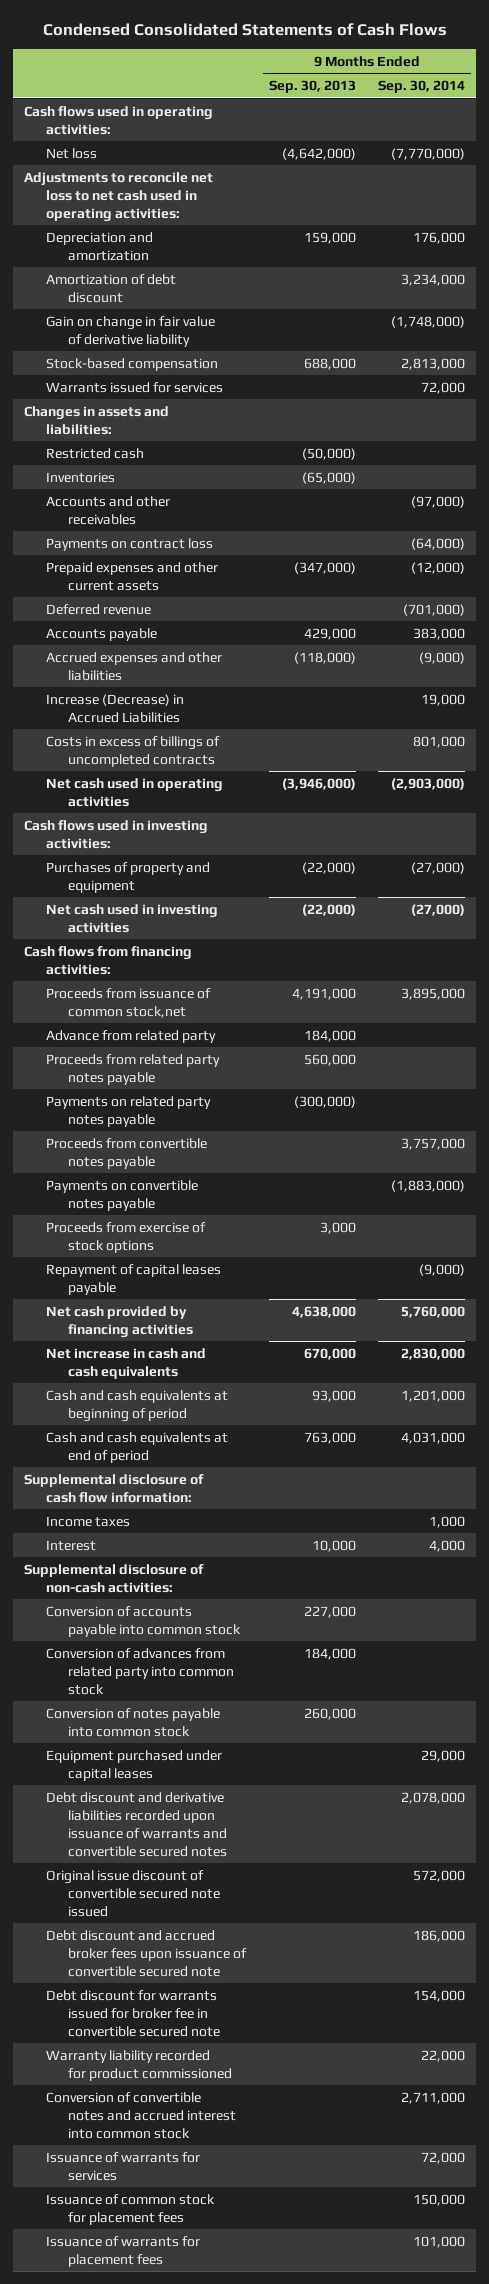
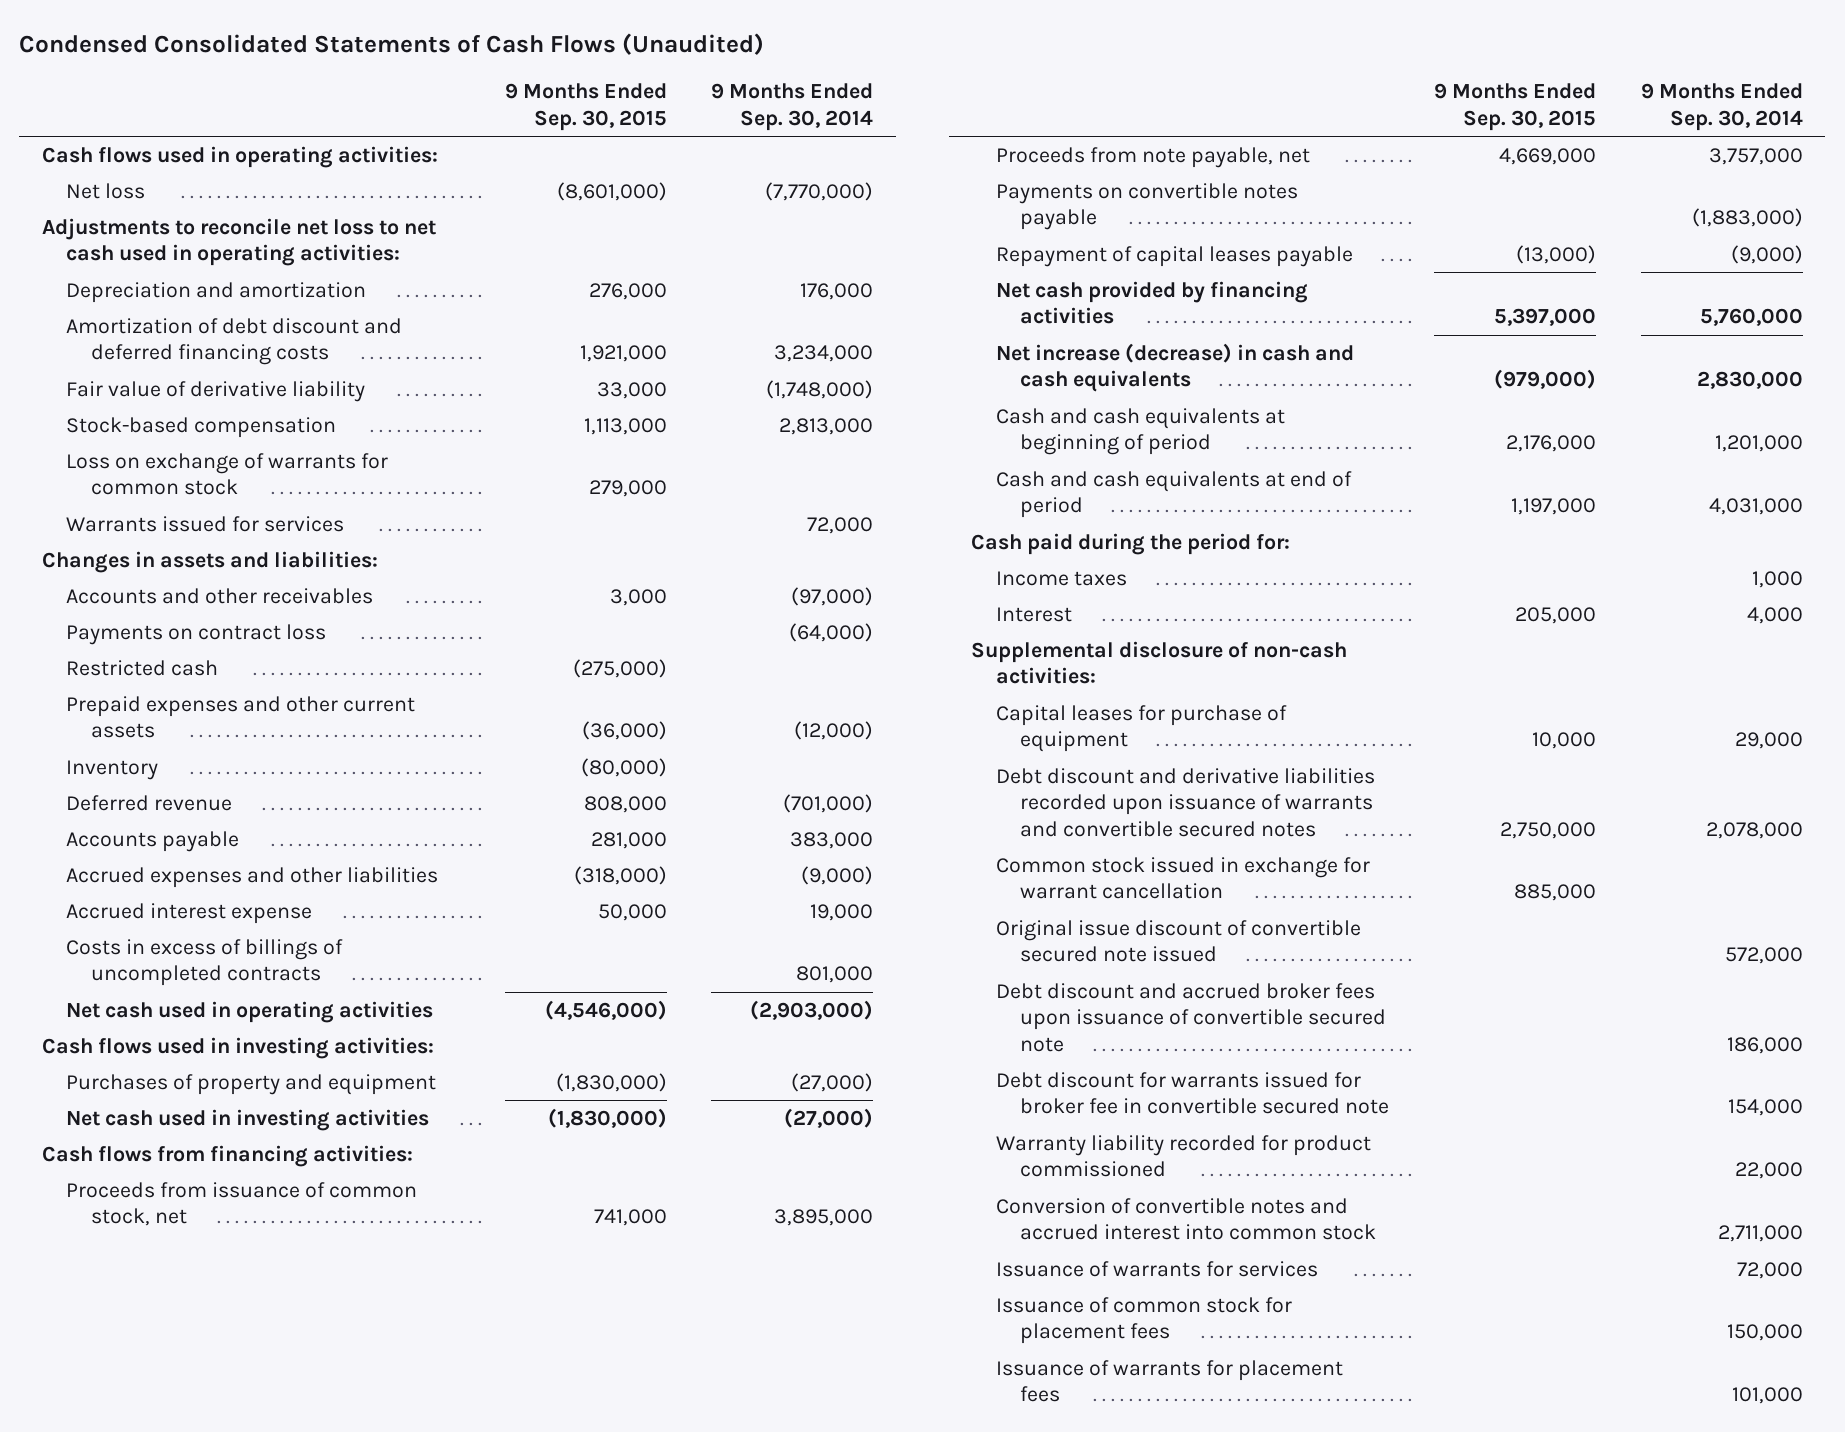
[42,22,447,36] Condensed Consolidated Statements of Cash Flows -> [19,33,765,56] Condensed Consolidated Statements of Cash Flows (Unaudited)
[268,80,356,94] Sep. 30, 2013 -> none
none -> [504,83,667,131] 9 Months Ended Sep. 30, 2015
[46,273,177,303] Amortization of debt discount -> [66,317,403,366] Amortization of debt discount and deferred financing costs
[46,315,216,347] Gain on change in fair value of derivative liability -> [66,380,366,402] Fair value of derivative liability
none -> [66,452,389,496] Loss on exchange of warrants for common stock
[46,471,116,483] Inventories -> none
[46,447,145,459] Restricted cash -> [66,659,219,676] Restricted cash
none -> [66,759,159,780] Inventory
[46,693,185,723] Increase (Decrease) in Accrued Liabilities -> none
none -> [66,902,313,924] Accrued interest expense
[46,1029,217,1043] Advance from related party -> none
[46,1053,221,1085] Proceeds from related party notes payable -> none
[46,1095,212,1127] Payments on related party notes payable -> none
[46,987,212,1018] Proceeds from issuance of common stock,net -> [66,1181,418,1227] Proceeds from issuance of common stock, net
[46,1137,208,1169] Proceeds from convertible notes payable -> [995,146,1310,168] Proceeds from note payable, net
[46,1221,207,1253] Proceeds from exercise of stock options -> none
[46,1347,207,1379] Net increase in cash and cash equivalents -> [995,342,1354,393] Net increase (decrease) in cash and cash equivalents
[24,1473,205,1503] Supplemental disclosure of cash flow information: -> none
none -> [971,532,1291,555] Cash paid during the period for:
[46,1605,242,1637] Conversion of accounts payable into common stock -> none
[46,1647,235,1695] Conversion of advances from related party into common stock -> none
[46,1707,221,1737] Conversion of notes payable into common stock -> none
[46,1749,223,1781] Equipment purchased under capital leases -> [995,704,1287,753] Capital leases for purchase of equipment
none -> [995,856,1370,900] Common stock issued in exchange for warrant cancellation

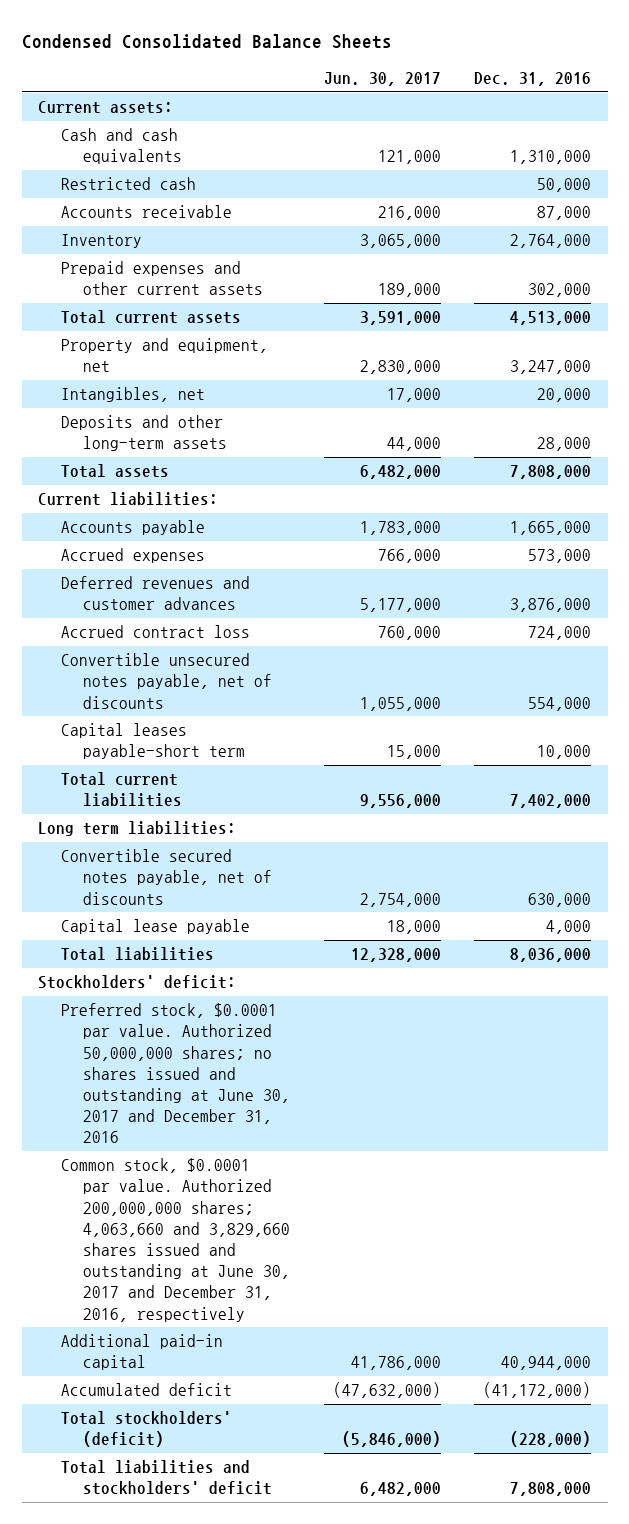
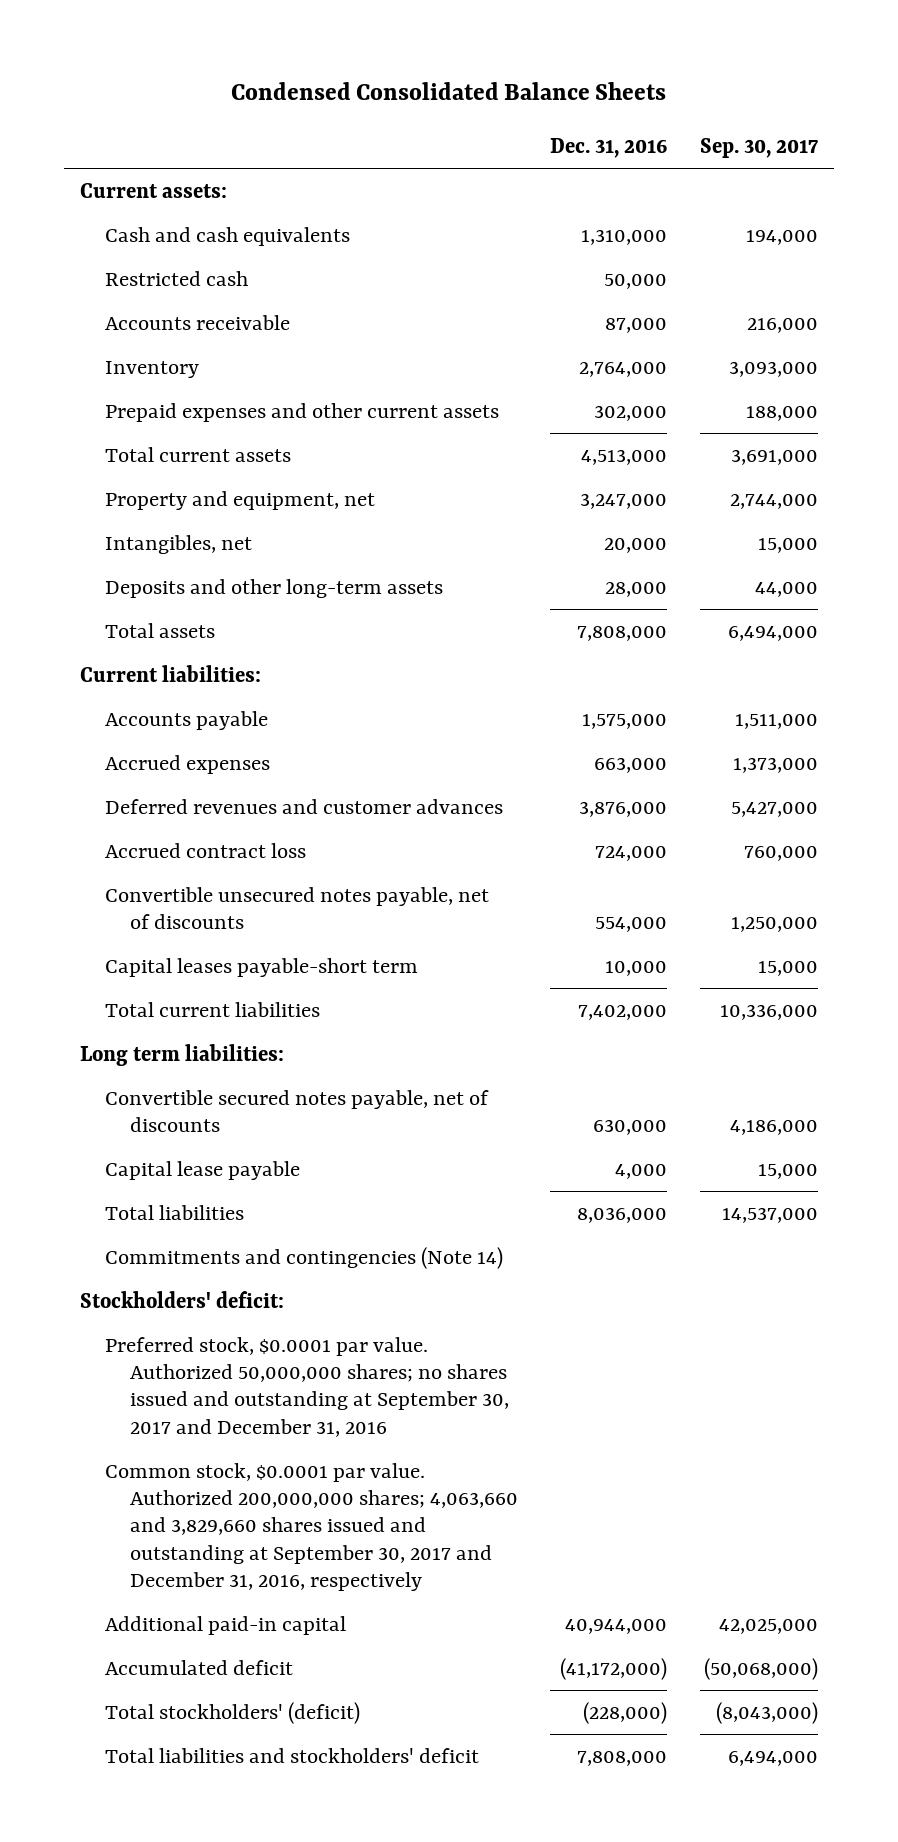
[323,72,441,87] Jun. 30, 2017 -> none
none -> [700,137,819,158] Sep. 30, 2017
[509,521,591,536] 1,665,000 -> [582,713,668,729] 1,575,000
[527,549,591,564] 573,000 -> [594,756,668,773] 663,000
none -> [104,1246,503,1269] Commitments and contingencies (Note 14)
[60,1003,291,1144] Preferred stock, $0.0001 par value. Authorized 50,000,000 shares; no shares issued and outstanding at June 30, 2017 and December 31, 2016 -> [104,1336,509,1437] Preferred stock, $0.0001 par value. Authorized 50,000,000 shares; no shares issued and outstanding at September 30, 2017 and December 31, 2016
[60,1158,291,1322] Common stock, $0.0001 par value. Authorized 200,000,000 shares; 4,063,660 and 3,829,660 shares issued and outstanding at June 30, 2017 and December 31, 2016, respectively -> [104,1462,518,1592] Common stock, $0.0001 par value. Authorized 200,000,000 shares; 4,063,660 and 3,829,660 shares issued and outstanding at September 30, 2017 and December 31, 2016, respectively

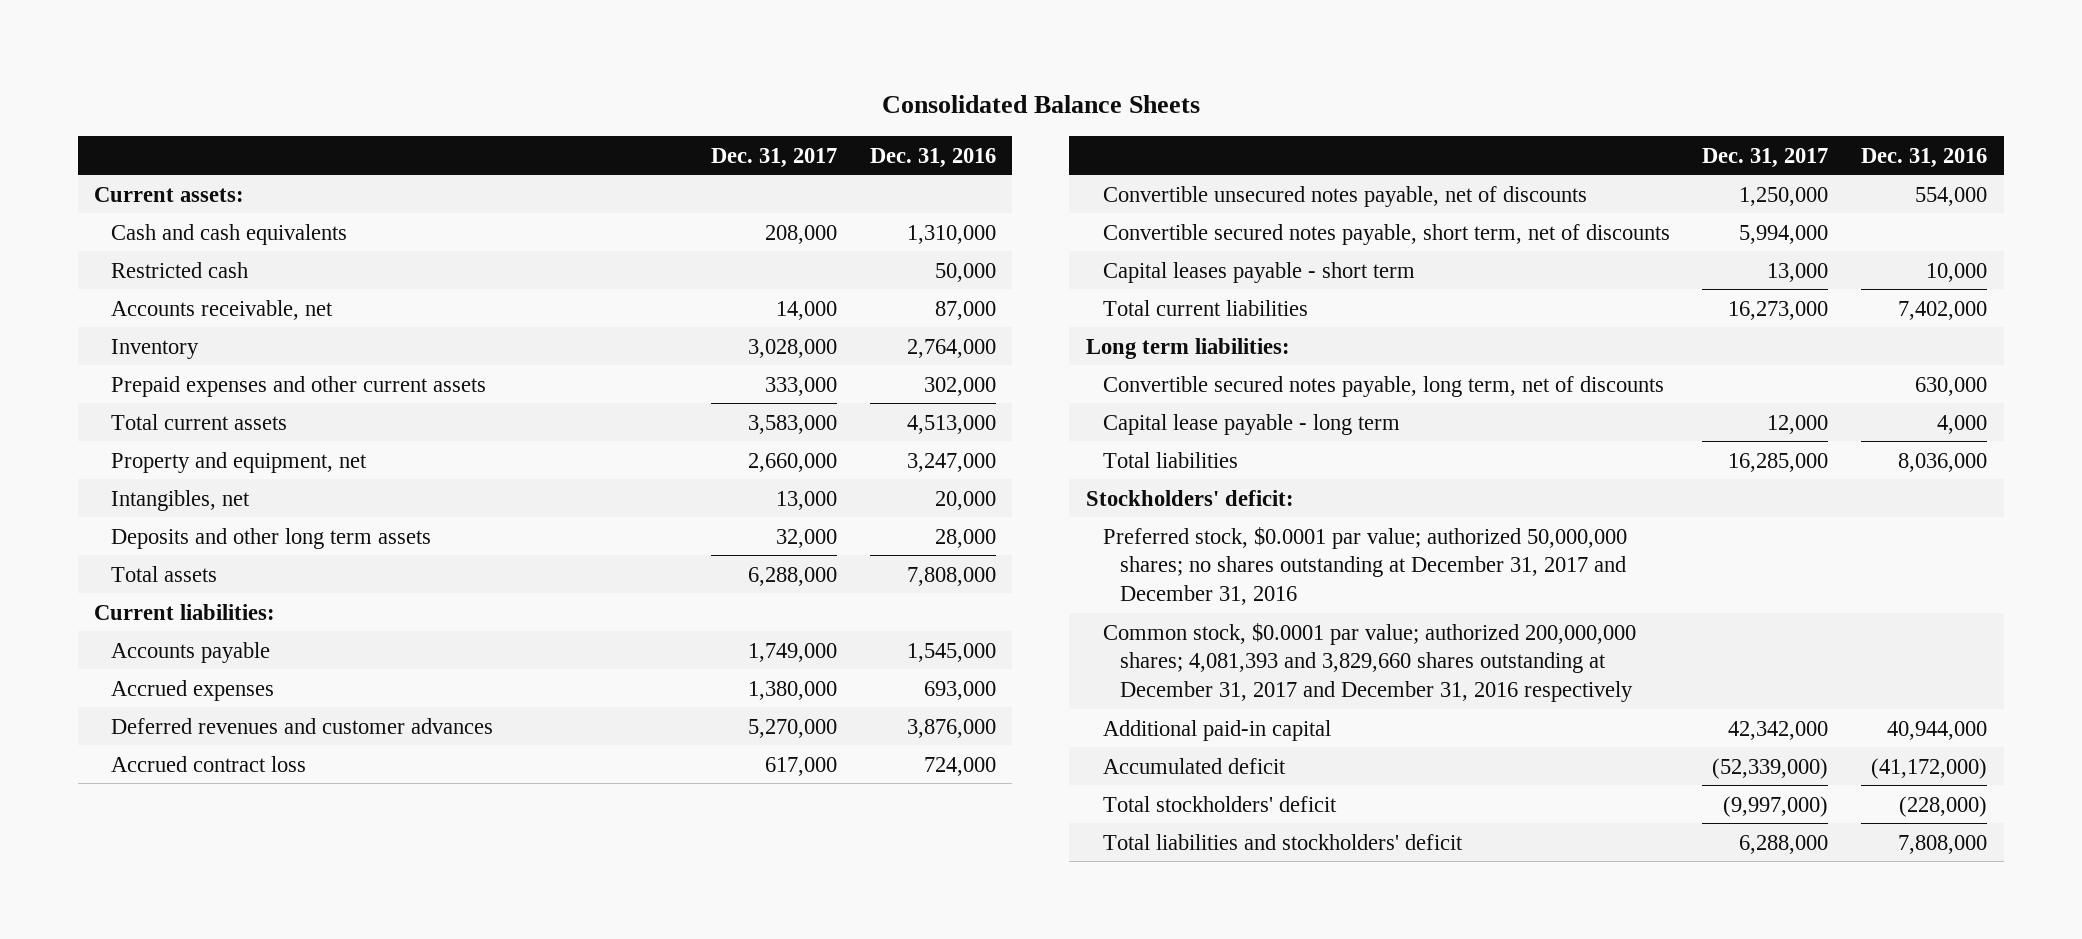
[231,82,667,101] Condensed Consolidated Balance Sheets -> [881,95,1200,114] Consolidated Balance Sheets
[700,137,819,158] Sep. 30, 2017 -> none
none -> [711,147,838,168] Dec. 31, 2017
[104,314,290,330] Accounts receivable -> [111,299,334,320] Accounts receivable, net
[104,578,443,598] Deposits and other long-term assets -> [111,527,432,549] Deposits and other long term assets
[582,713,668,729] 1,575,000 -> [907,642,997,662] 1,545,000
[594,756,668,773] 663,000 -> [924,680,997,700] 693,000
none -> [1102,223,1670,245] Convertible secured notes payable, short term, net of discounts
[104,957,418,977] Capital leases payable-short term -> [1102,261,1415,283] Capital leases payable - short term
[104,1089,489,1133] Convertible secured notes payable, net of discounts -> [1102,375,1664,397] Convertible secured notes payable, long term, net of discounts
[104,1160,300,1180] Capital lease payable -> [1102,413,1400,435] Capital lease payable - long term
[104,1246,503,1269] Commitments and contingencies (Note 14) -> none
[104,1336,509,1437] Preferred stock, $0.0001 par value. Authorized 50,000,000 shares; no shares issued and outstanding at September 30, 2017 and December 31, 2016 -> [1102,526,1627,606] Preferred stock, $0.0001 par value; authorized 50,000,000 shares; no shares outstanding at December 31, 2017 and December 31, 2016
[104,1462,518,1592] Common stock, $0.0001 par value. Authorized 200,000,000 shares; 4,063,660 and 3,829,660 shares issued and outstanding at September 30, 2017 and December 31, 2016, respectively -> [1102,622,1636,703] Common stock, $0.0001 par value; authorized 200,000,000 shares; 4,081,393 and 3,829,660 shares outstanding at December 31, 2017 and December 31, 2016 respectively
[104,1701,360,1724] Total stockholders' (deficit) -> [1102,795,1337,812] Total stockholders' deficit

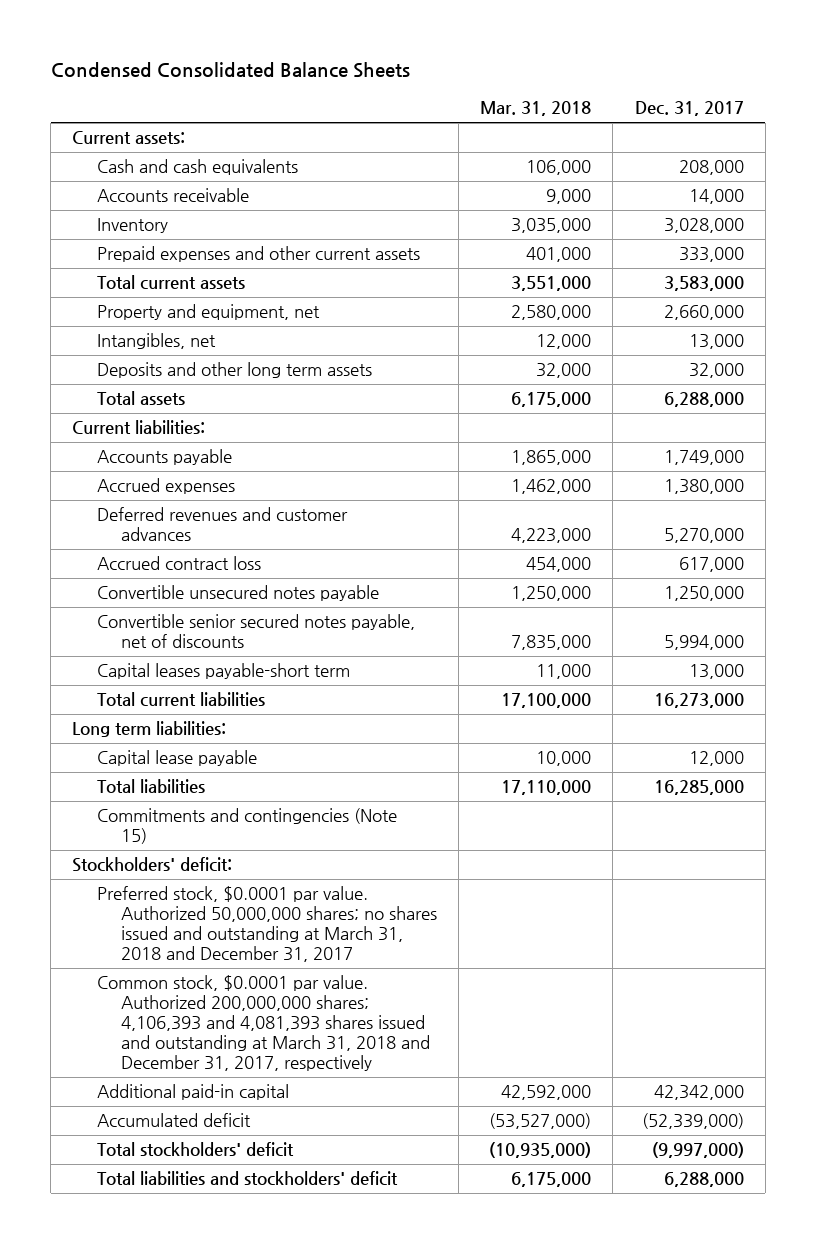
[881,95,1200,114] Consolidated Balance Sheets -> [50,62,410,79] Condensed Consolidated Balance Sheets
[870,147,997,168] Dec. 31, 2016 -> none
none -> [480,101,592,117] Mar. 31, 2018
[111,261,249,278] Restricted cash -> none
[111,299,334,320] Accounts receivable, net -> [96,188,249,203] Accounts receivable
[1102,185,1587,207] Convertible unsecured notes payable, net of discounts -> [96,585,379,602] Convertible unsecured notes payable
[1102,223,1670,245] Convertible secured notes payable, short term, net of discounts -> [96,614,415,649] Convertible senior secured notes payable, net of discounts
[1102,261,1415,283] Capital leases payable - short term -> [96,663,350,680] Capital leases payable-short term
[1102,375,1664,397] Convertible secured notes payable, long term, net of discounts -> none
[1102,413,1400,435] Capital lease payable - long term -> [96,750,257,767] Capital lease payable
none -> [96,808,397,845] Commitments and contingencies (Note 15)
[1102,526,1627,606] Preferred stock, $0.0001 par value; authorized 50,000,000 shares; no shares outstanding at December 31, 2017 and December 31, 2016 -> [96,886,438,963] Preferred stock, $0.0001 par value. Authorized 50,000,000 shares; no shares issued and outstanding at March 31, 2018 and December 31, 2017
[1102,622,1636,703] Common stock, $0.0001 par value; authorized 200,000,000 shares; 4,081,393 and 3,829,660 shares outstanding at December 31, 2017 and December 31, 2016 respectively -> [96,975,431,1072] Common stock, $0.0001 par value. Authorized 200,000,000 shares; 4,106,393 and 4,081,393 shares issued and outstanding at March 31, 2018 and December 31, 2017, respectively

